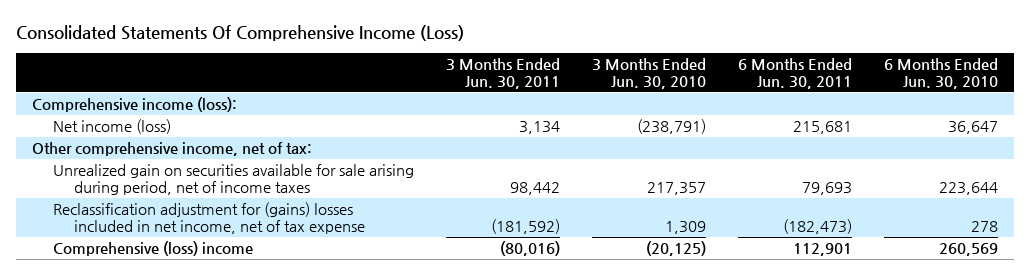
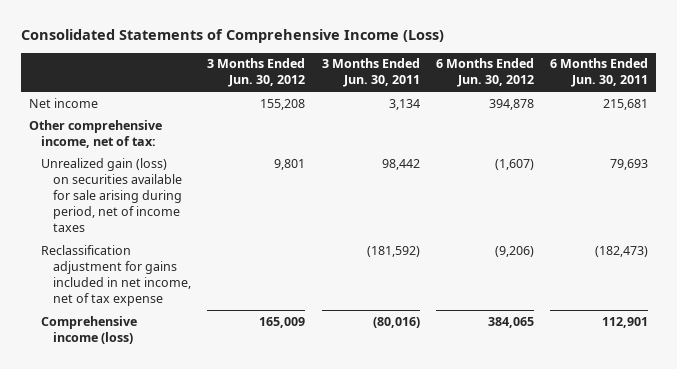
[15,25,464,42] Consolidated Statements Of Comprehensive Income (Loss) -> [20,29,444,44] Consolidated Statements of Comprehensive Income (Loss)
[591,57,706,89] 3 Months Ended Jun. 30, 2010 -> none
[883,57,998,89] 6 Months Ended Jun. 30, 2010 -> none
none -> [207,58,306,88] 3 Months Ended Jun. 30, 2012
none -> [435,58,534,88] 6 Months Ended Jun. 30, 2012
[31,97,237,113] Comprehensive income (loss): -> none
[52,119,171,135] Net income (loss) -> [28,97,98,108] Net income
[52,164,414,195] Unrealized gain on securities available for sale arising during period, net of income taxes -> [40,157,183,233] Unrealized gain (loss) on securities available for sale arising during period, net of income taxes
[52,202,366,234] Reclassification adjustment for (gains) losses included in net income, net of tax expense -> [40,244,192,307] Reclassification adjustment for gains included in net income, net of tax expense
[52,241,253,257] Comprehensive (loss) income -> [40,315,137,344] Comprehensive income (loss)

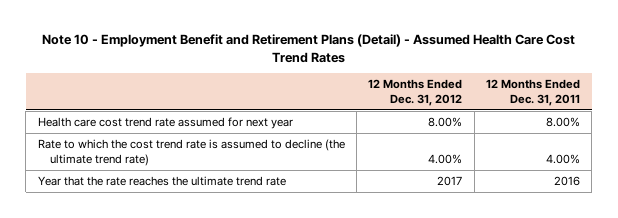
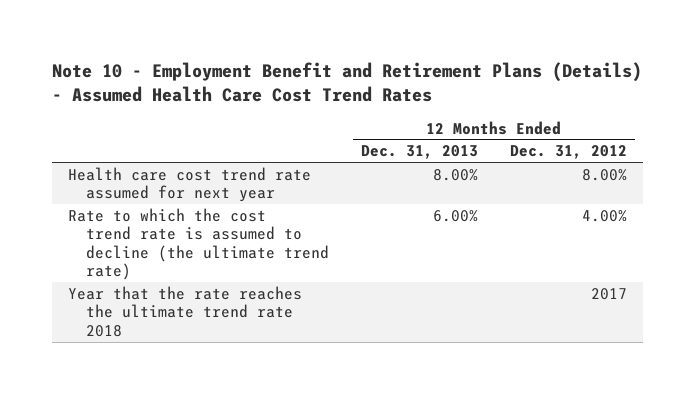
[41,33,575,63] Note 10 - Employment Benefit and Retirement Plans (Detail) - Assumed Health Care Cost Trend Rates -> [52,61,643,103] Note 10 - Employment Benefit and Retirement Plans (Details) - Assumed Health Care Cost Trend Rates
[485,79,580,106] 12 Months Ended Dec. 31, 2011 -> none
none -> [361,145,479,160] Dec. 31, 2013
[37,176,286,187] Year that the rate reaches the ultimate trend rate -> [68,285,303,337] Year that the rate reaches the ultimate trend rate 2018

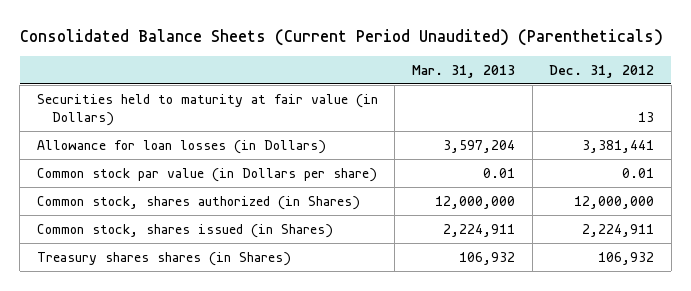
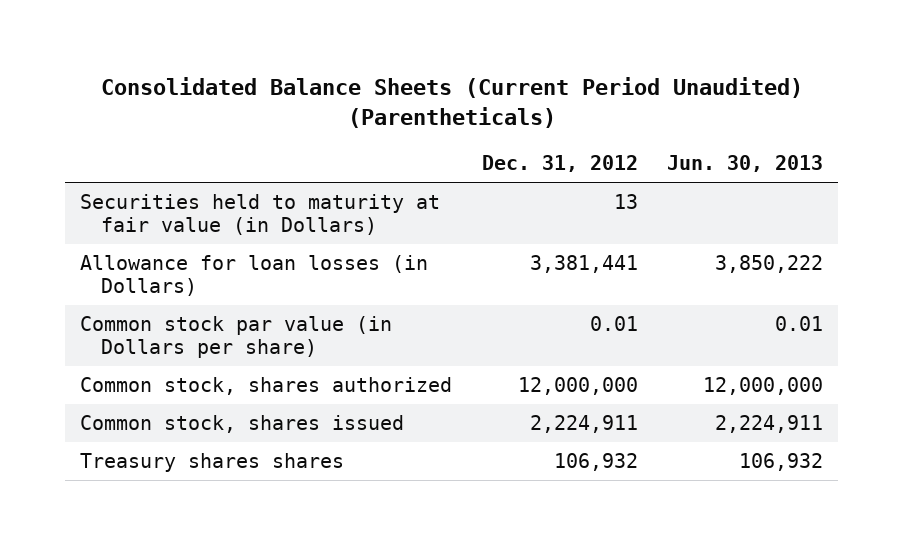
[412,64,516,78] Mar. 31, 2013 -> none
none -> [667,155,824,173] Jun. 30, 2013
[36,195,360,210] Common stock, shares authorized (in Shares) -> [80,376,453,395] Common stock, shares authorized
[36,223,333,238] Common stock, shares issued (in Shares) -> [80,414,405,433] Common stock, shares issued
[36,251,291,266] Treasury shares shares (in Shares) -> [80,452,345,472] Treasury shares shares

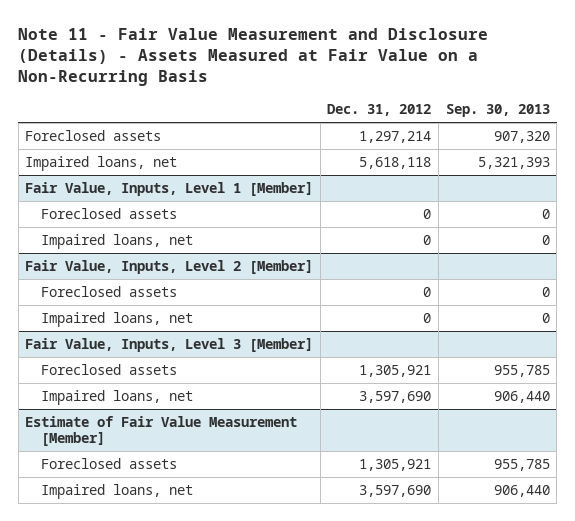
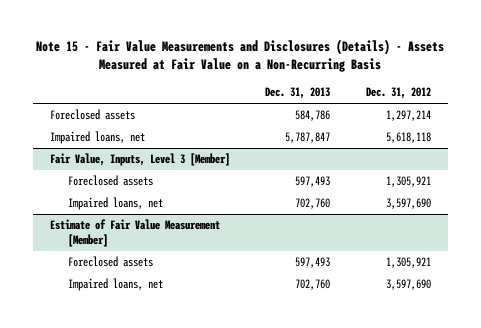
[18,27,489,87] Note 11 - Fair Value Measurement and Disclosure (Details) - Assets Measured at Fair Value on a Non-Recurring Basis -> [36,39,445,73] Note 15 - Fair Value Measurements and Disclosures (Details) - Assets Measured at Fair Value on a Non-Recurring Basis
[445,104,550,118] Sep. 30, 2013 -> none
none -> [265,87,331,100] Dec. 31, 2013
[25,182,314,197] Fair Value, Inputs, Level 1 [Member] -> none
[40,208,177,220] Foreclosed assets -> none
[40,234,193,250] Impaired loans, net -> none
[25,260,314,275] Fair Value, Inputs, Level 2 [Member] -> none
[40,286,177,298] Foreclosed assets -> none
[40,312,193,328] Impaired loans, net -> none

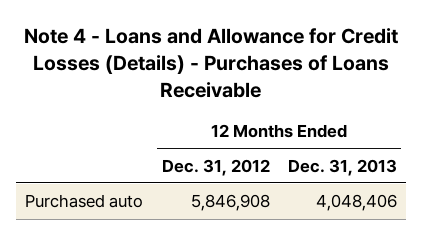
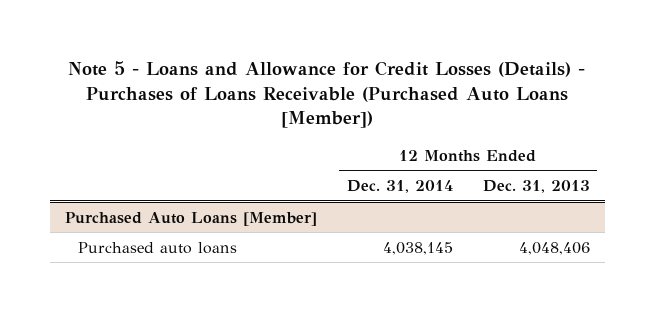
[24,28,399,98] Note 4 - Loans and Allowance for Credit Losses (Details) - Purchases of Loans Receivable -> [68,60,586,129] Note 5 - Loans and Allowance for Credit Losses (Details) - Purchases of Loans Receivable (Purchased Auto Loans [Member])
[161,158,270,176] Dec. 31, 2012 -> none
none -> [346,180,453,194] Dec. 31, 2014
none -> [64,211,317,226] Purchased Auto Loans [Member]
[25,194,144,209] Purchased auto -> [78,241,238,254] Purchased auto loans

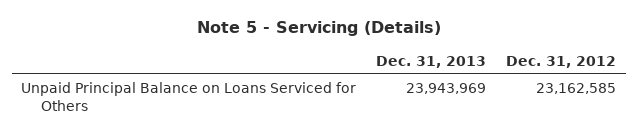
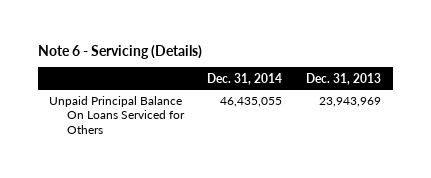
[196,21,441,37] Note 5 - Servicing (Details) -> [37,44,202,59] Note 6 - Servicing (Details)
[505,55,616,68] Dec. 31, 2012 -> none
none -> [207,72,283,85] Dec. 31, 2014
[21,82,357,111] Unpaid Principal Balance on Loans Serviced for Others -> [49,96,185,134] Unpaid Principal Balance On Loans Serviced for Others

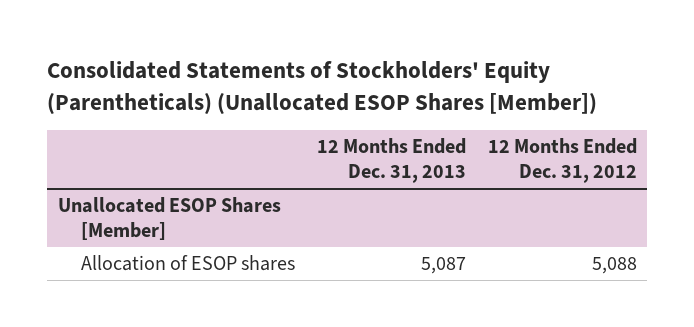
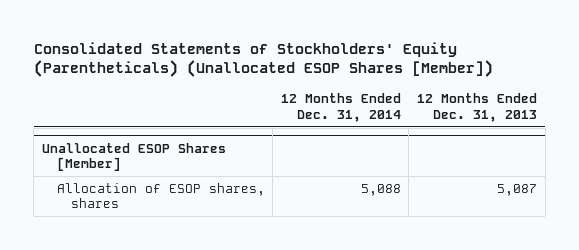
[487,138,637,184] 12 Months Ended Dec. 31, 2012 -> none
none -> [280,93,401,122] 12 Months Ended Dec. 31, 2014
[81,255,296,272] Allocation of ESOP shares -> [56,182,265,209] Allocation of ESOP shares, shares

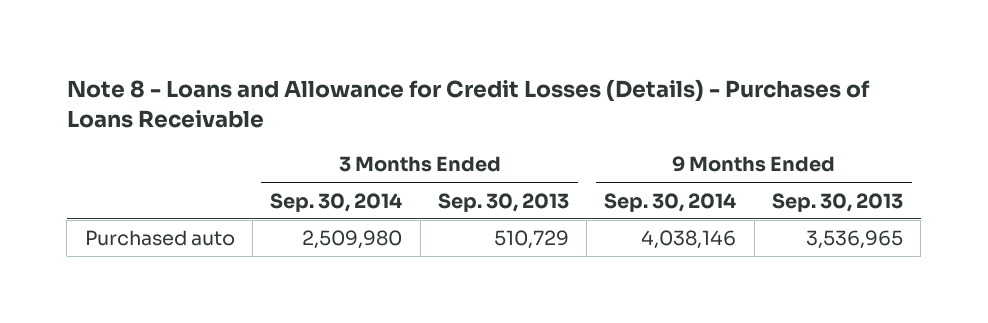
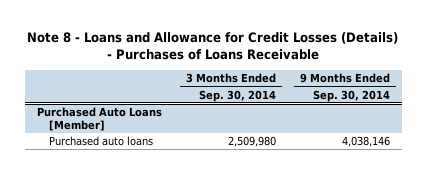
[437,192,569,212] Sep. 30, 2013 -> none
[772,192,904,212] Sep. 30, 2013 -> none
none -> [36,107,162,132] Purchased Auto Loans [Member]
[84,230,235,247] Purchased auto -> [48,136,153,147] Purchased auto loans

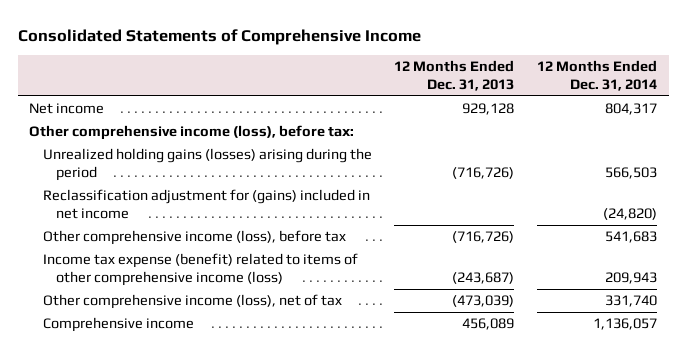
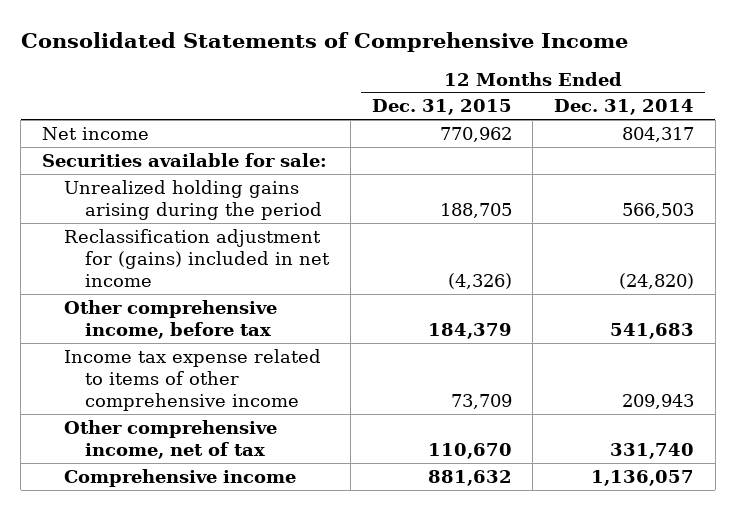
[394,60,515,91] 12 Months Ended Dec. 31, 2013 -> none
none -> [371,99,512,116] Dec. 31, 2015
[29,125,355,141] Other comprehensive income (loss), before tax: -> none
none -> [41,152,327,167] Securities available for sale:
[42,148,372,181] Unrealized holding gains (losses) arising during the period -> [63,179,323,221] Unrealized holding gains arising during the period
[42,230,346,246] Other comprehensive income (loss), before tax -> [63,299,277,340] Other comprehensive income, before tax
[42,253,358,286] Income tax expense (benefit) related to items of other comprehensive income (loss) -> [63,348,321,412] Income tax expense related to items of other comprehensive income
[42,294,342,310] Other comprehensive income (loss), net of tax -> [63,419,277,460] Other comprehensive income, net of tax

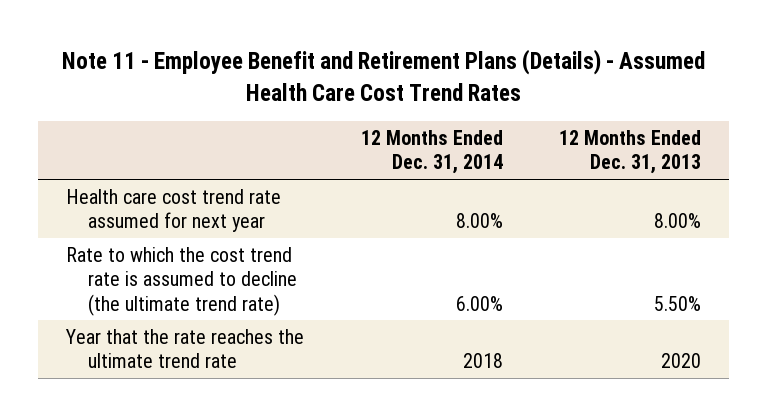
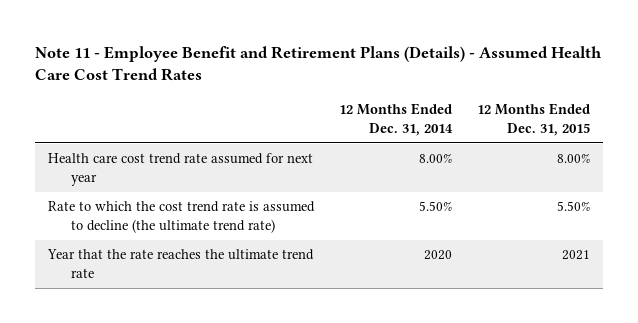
[558,130,701,175] 12 Months Ended Dec. 31, 2013 -> none
none -> [477,103,591,136] 12 Months Ended Dec. 31, 2015
[455,295,503,311] 6.00% -> [418,201,452,212] 5.50%
[462,353,503,369] 2018 -> [423,250,452,261] 2020

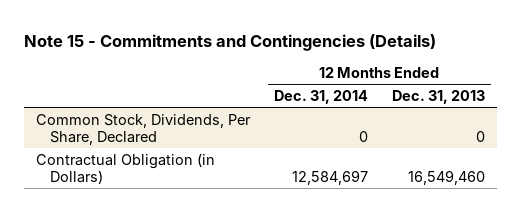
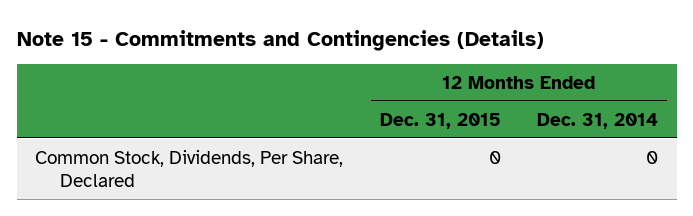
[391,89,485,104] Dec. 31, 2013 -> none
none -> [379,112,501,129] Dec. 31, 2015
[36,152,216,185] Contractual Obligation (in Dollars) -> none

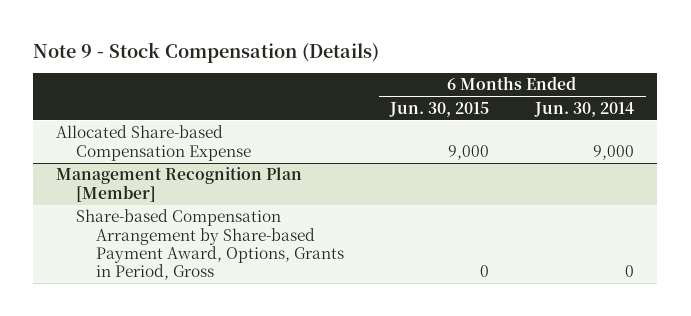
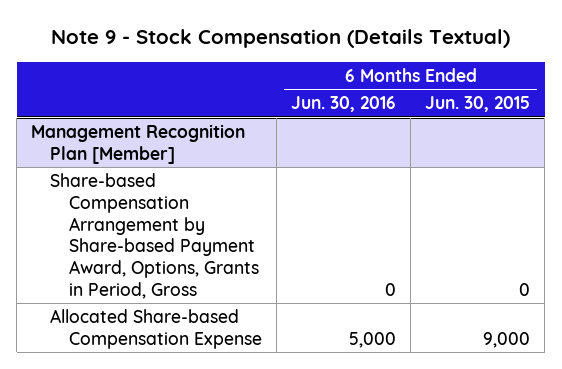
[33,41,380,63] Note 9 - Stock Compensation (Details) -> [50,29,510,49] Note 9 - Stock Compensation (Details Textual)
[534,101,635,117] Jun. 30, 2014 -> none
none -> [291,96,397,113] Jun. 30, 2016
[56,125,252,161] Allocated Share-based Compensation Expense -> none
none -> [50,308,263,349] Allocated Share-based Compensation Expense

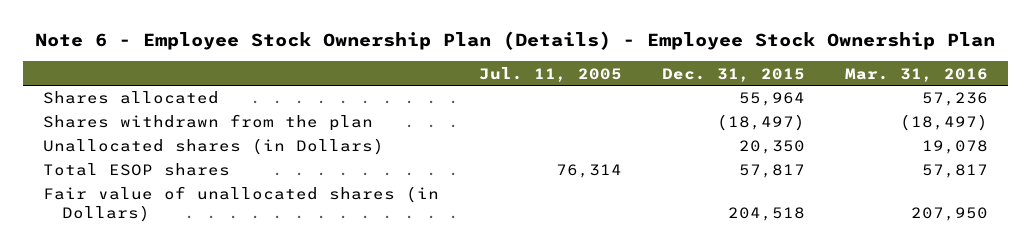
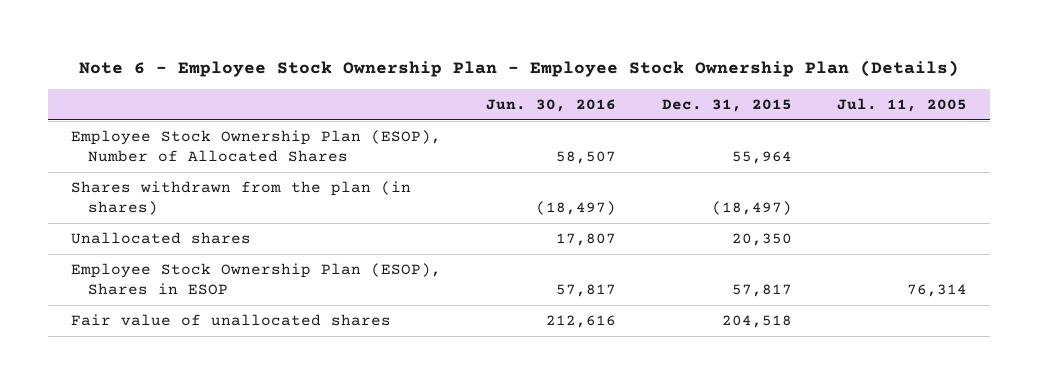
[35,31,996,51] Note 6 - Employee Stock Ownership Plan (Details) - Employee Stock Ownership Plan -> [78,59,959,77] Note 6 - Employee Stock Ownership Plan - Employee Stock Ownership Plan (Details)
[845,67,989,82] Mar. 31, 2016 -> none
none -> [486,98,617,112] Jun. 30, 2016
[42,91,219,105] Shares allocated -> [70,130,441,163] Employee Stock Ownership Plan (ESOP), Number of Allocated Shares
[42,114,373,132] Shares withdrawn from the plan -> [70,181,411,216] Shares withdrawn from the plan (in shares)
[42,138,384,156] Unallocated shares (in Dollars) -> [70,232,251,245] Unallocated shares
[42,163,230,177] Total ESOP shares -> [70,263,441,296] Employee Stock Ownership Plan (ESOP), Shares in ESOP
[42,186,439,223] Fair value of unallocated shares (in Dollars) -> [70,314,391,327] Fair value of unallocated shares

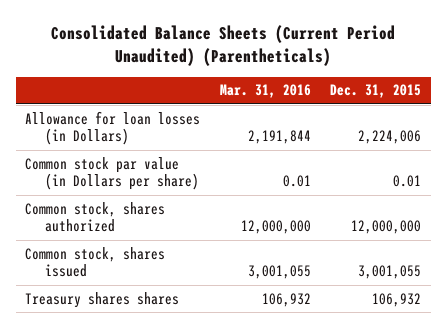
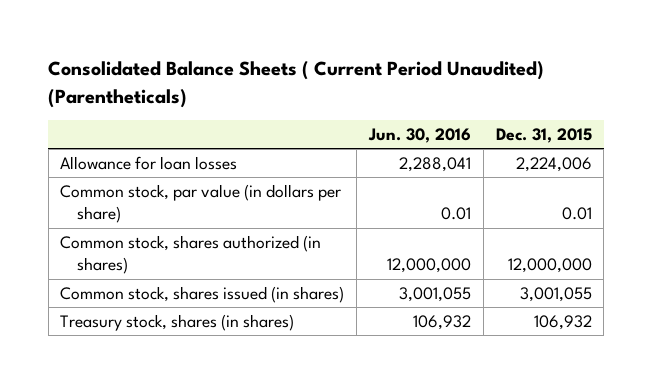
[51,24,396,66] Consolidated Balance Sheets (Current Period Unaudited) (Parentheticals) -> [48,61,545,108] Consolidated Balance Sheets ( Current Period Unaudited) (Parentheticals)
[219,84,311,99] Mar. 31, 2016 -> none
none -> [367,128,471,144] Jun. 30, 2016
[25,110,201,146] Allowance for loan losses (in Dollars) -> [60,155,238,170] Allowance for loan losses
[25,156,199,191] Common stock par value (in Dollars per share) -> [60,183,342,224] Common stock, par value (in dollars per share)
[25,201,166,233] Common stock, shares authorized -> [60,234,322,275] Common stock, shares authorized (in shares)
[25,246,166,278] Common stock, shares issued -> [60,285,345,303] Common stock, shares issued (in shares)
[25,291,180,308] Treasury shares shares -> [60,313,295,331] Treasury stock, shares (in shares)

